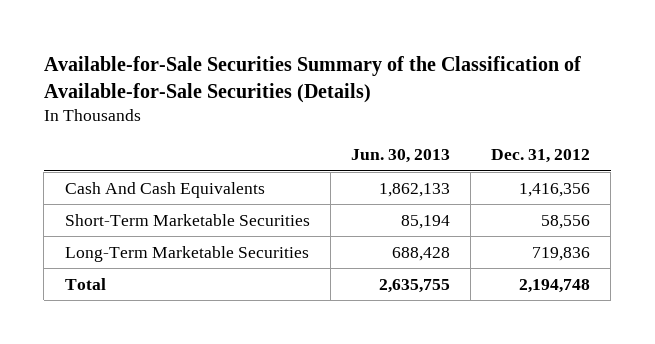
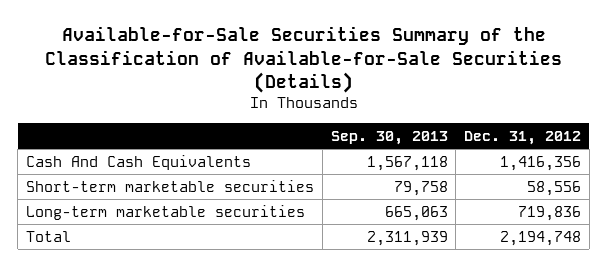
[350,149,450,164] Jun. 30, 2013 -> none
none -> [330,131,448,146] Sep. 30, 2013
[64,213,310,226] Short-Term Marketable Securities -> [26,179,315,192] Short-term marketable securities
[64,245,309,262] Long-Term Marketable Securities -> [26,204,306,220] Long-term marketable securities

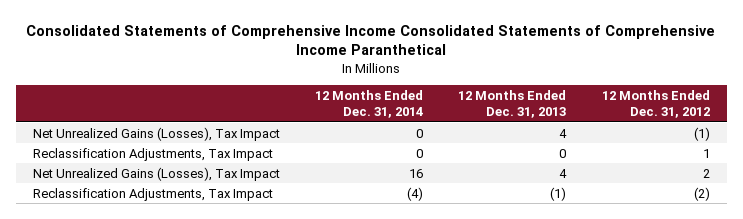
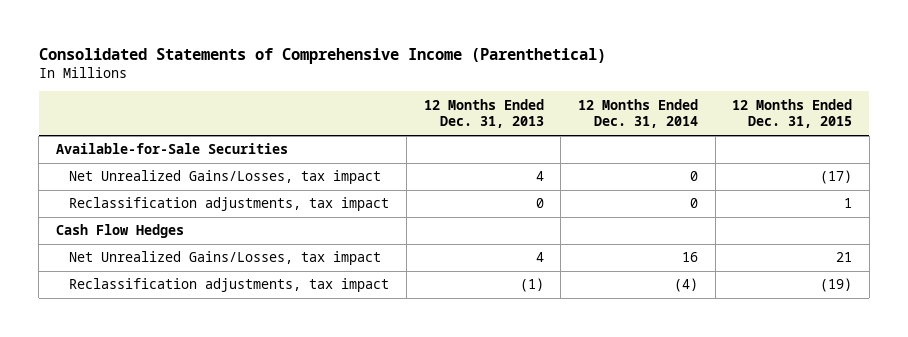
[26,24,716,56] Consolidated Statements of Comprehensive Income Consolidated Statements of Comprehensive Income Paranthetical -> [38,47,606,64] Consolidated Statements of Comprehensive Income (Parenthetical)
[601,90,710,119] 12 Months Ended Dec. 31, 2012 -> none
none -> [732,98,853,129] 12 Months Ended Dec. 31, 2015
none -> [55,143,288,155] Available-for-Sale Securities
[33,126,281,141] Net Unrealized Gains (Losses), Tax Impact -> [69,170,382,185] Net Unrealized Gains/Losses, tax impact
[33,147,274,161] Reclassification Adjustments, Tax Impact -> [69,197,390,212] Reclassification adjustments, tax impact
none -> [55,224,184,239] Cash Flow Hedges
[33,166,281,181] Net Unrealized Gains (Losses), Tax Impact -> [69,251,382,266] Net Unrealized Gains/Losses, tax impact
[33,187,274,201] Reclassification Adjustments, Tax Impact -> [69,278,390,293] Reclassification adjustments, tax impact

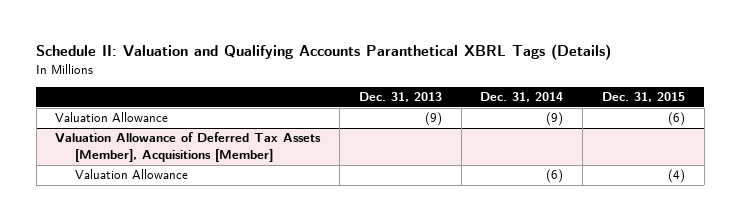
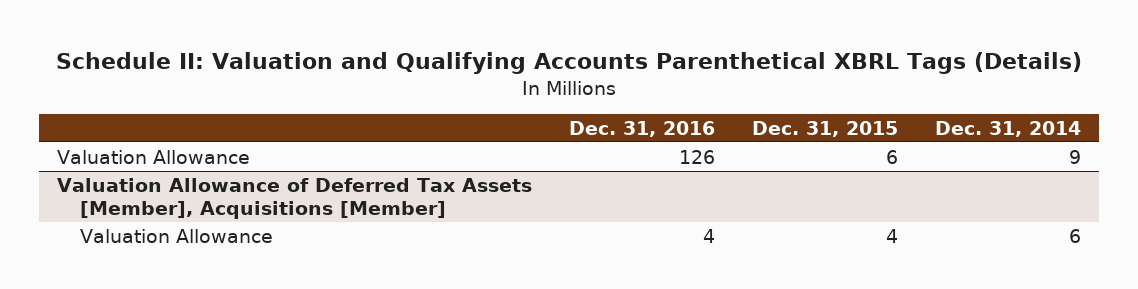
[36,44,612,61] Schedule II: Valuation and Qualifying Accounts Paranthetical XBRL Tags (Details) -> [55,51,1082,74] Schedule II: Valuation and Qualifying Accounts Parenthetical XBRL Tags (Details)
[358,92,442,103] Dec. 31, 2013 -> none
none -> [569,120,716,137] Dec. 31, 2016
[546,112,564,127] (9) -> [1068,150,1081,165] 9
[667,112,685,127] (6) -> [885,150,898,165] 6
[546,169,564,184] (6) -> [1068,229,1081,244] 6
[667,169,685,184] (4) -> [885,229,898,244] 4

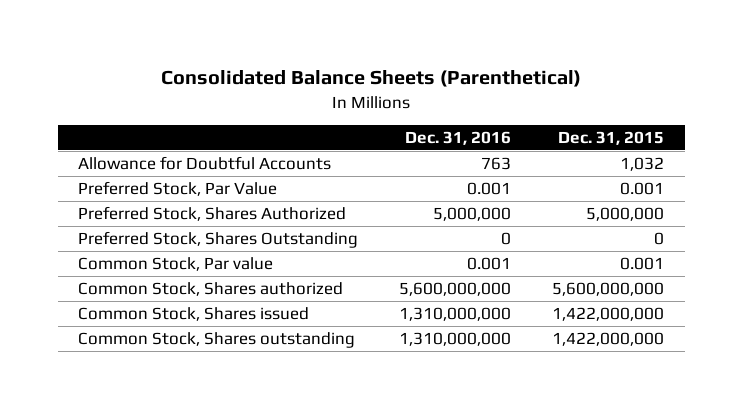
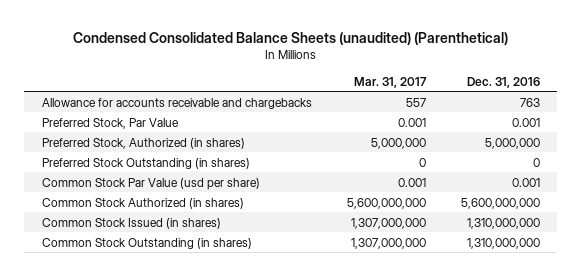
[161,70,582,88] Consolidated Balance Sheets (Parenthetical) -> [72,31,508,45] Condensed Consolidated Balance Sheets (unaudited) (Parenthetical)
[558,130,665,145] Dec. 31, 2015 -> none
none -> [353,76,427,88] Mar. 31, 2017
[78,156,332,171] Allowance for Doubtful Accounts -> [41,97,312,109] Allowance for accounts receivable and chargebacks
[78,206,347,222] Preferred Stock, Shares Authorized -> [41,137,245,149] Preferred Stock, Authorized (in shares)
[78,231,359,249] Preferred Stock, Shares Outstanding -> [41,157,250,169] Preferred Stock Outstanding (in shares)
[78,257,274,272] Common Stock, Par value -> [41,177,260,190] Common Stock Par Value (usd per share)
[78,282,344,297] Common Stock, Shares authorized -> [41,197,244,209] Common Stock Authorized (in shares)
[78,307,310,322] Common Stock, Shares issued -> [41,217,221,229] Common Stock Issued (in shares)
[78,332,356,349] Common Stock, Shares outstanding -> [41,237,252,249] Common Stock Outstanding (in shares)

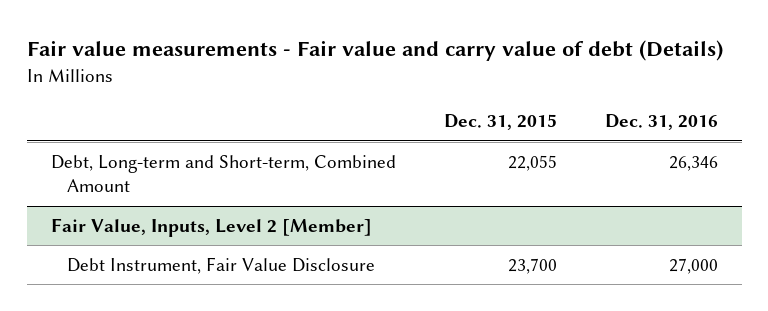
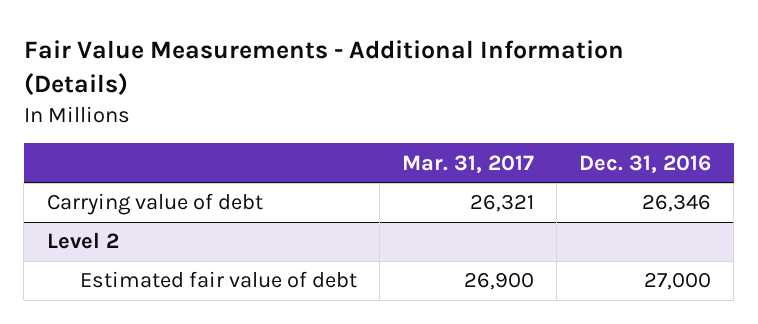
[26,40,723,62] Fair value measurements - Fair value and carry value of debt (Details) -> [23,39,624,95] Fair Value Measurements - Additional Information (Details)
[443,114,557,131] Dec. 31, 2015 -> none
none -> [402,154,535,173] Mar. 31, 2017
[50,154,396,193] Debt, Long-term and Short-term, Combined Amount -> [46,193,263,216] Carrying value of debt
[50,217,372,237] Fair Value, Inputs, Level 2 [Member] -> [46,232,119,250] Level 2
[66,256,375,274] Debt Instrument, Fair Value Disclosure -> [79,271,357,289] Estimated fair value of debt

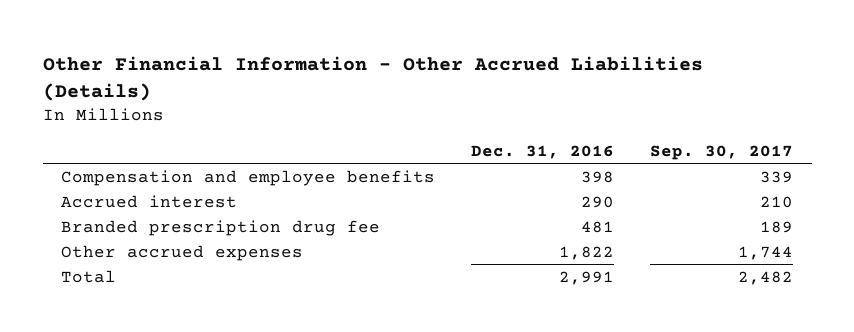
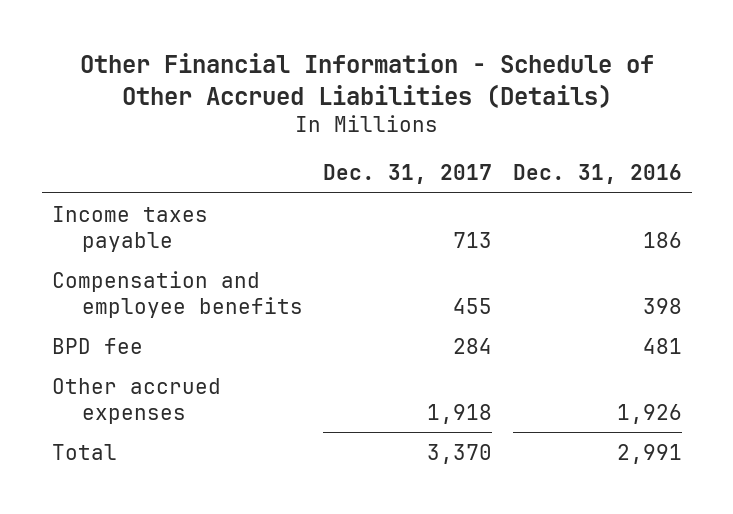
[42,55,703,101] Other Financial Information - Other Accrued Liabilities (Details) -> [79,53,654,108] Other Financial Information - Schedule of Other Accrued Liabilities (Details)
[650,144,794,160] Sep. 30, 2017 -> none
none -> [323,164,493,185] Dec. 31, 2017
none -> [51,205,208,252] Income taxes payable
[60,194,237,208] Accrued interest -> none
[60,219,380,236] Branded prescription drug fee -> [51,337,143,354] BPD fee
[559,245,615,260] 1,822 -> [616,403,682,424] 1,926

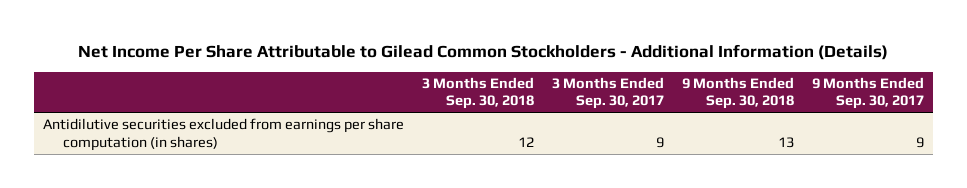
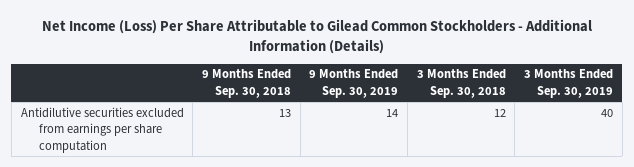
[78,43,889,60] Net Income Per Share Attributable to Gilead Common Stockholders - Additional Information (Details) -> [41,19,592,54] Net Income (Loss) Per Share Attributable to Gilead Common Stockholders - Additional Information (Details)
[551,77,664,110] 3 Months Ended Sep. 30, 2017 -> none
[811,77,924,110] 9 Months Ended Sep. 30, 2017 -> none
none -> [309,69,399,98] 9 Months Ended Sep. 30, 2019
none -> [524,69,614,98] 3 Months Ended Sep. 30, 2019
[43,118,405,151] Antidilutive securities excluded from earnings per share computation (in shares) -> [20,106,184,153] Antidilutive securities excluded from earnings per share computation

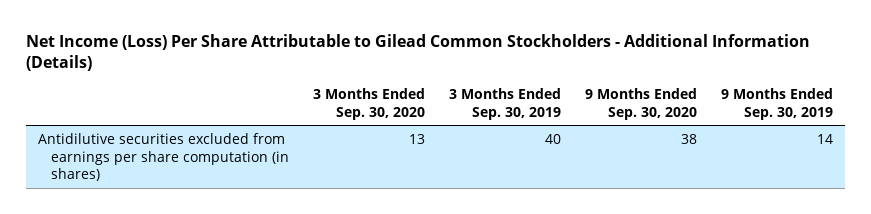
[201,69,291,98] 9 Months Ended Sep. 30, 2018 -> none
[416,69,506,98] 3 Months Ended Sep. 30, 2018 -> none
none -> [313,88,426,120] 3 Months Ended Sep. 30, 2020
none -> [585,88,698,120] 9 Months Ended Sep. 30, 2020
[20,106,184,153] Antidilutive securities excluded from earnings per share computation -> [37,133,290,182] Antidilutive securities excluded from earnings per share computation (in shares)

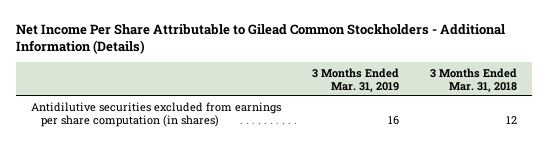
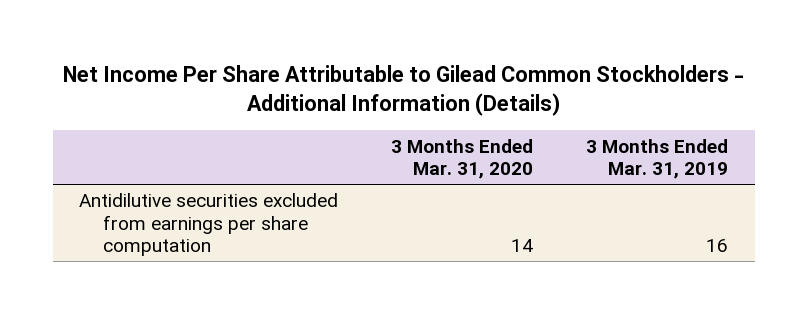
[429,67,517,92] 3 Months Ended Mar. 31, 2018 -> none
none -> [391,138,534,180] 3 Months Ended Mar. 31, 2020
[31,102,282,128] Antidilutive securities excluded from earnings per share computation (in shares) -> [79,193,339,257] Antidilutive securities excluded from earnings per share computation

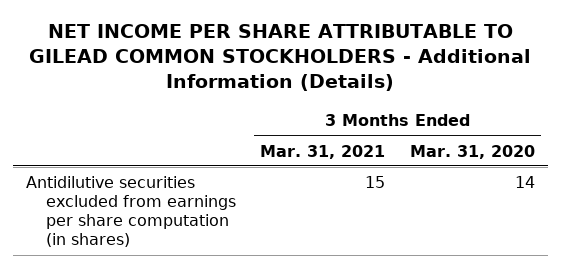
[62,65,744,117] Net Income Per Share Attributable to Gilead Common Stockholders - Additional Information (Details) -> [29,24,532,92] NET INCOME PER SHARE ATTRIBUTABLE TO GILEAD COMMON STOCKHOLDERS - Additional Information (Details)
[586,138,729,180] 3 Months Ended Mar. 31, 2019 -> none
none -> [260,144,386,159] Mar. 31, 2021
[79,193,339,257] Antidilutive securities excluded from earnings per share computation -> [25,176,236,248] Antidilutive securities excluded from earnings per share computation (in shares)

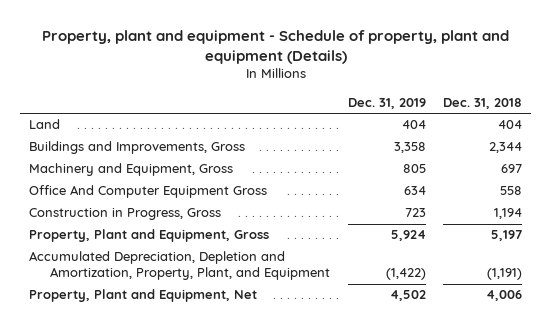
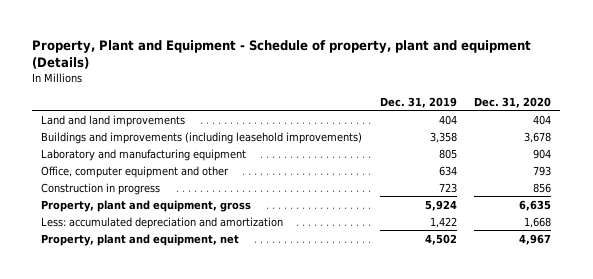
[41,29,509,64] Property, plant and equipment - Schedule of property, plant and equipment (Details) -> [32,39,532,69] Property, Plant and Equipment - Schedule of property, plant and equipment (Details)
[443,97,523,109] Dec. 31, 2018 -> none
none -> [474,96,552,108] Dec. 31, 2020
[29,119,61,130] Land -> [41,114,186,127] Land and land improvements
[29,141,246,155] Buildings and Improvements, Gross -> [41,131,363,144] Buildings and improvements (including leasehold improvements)
[29,163,234,177] Machinery and Equipment, Gross -> [41,148,247,161] Laboratory and manufacturing equipment
[29,185,268,199] Office And Computer Equipment Gross -> [41,165,230,178] Office, computer equipment and other
[29,208,222,221] Construction in Progress, Gross -> [41,182,161,195] Construction in progress
[29,229,270,243] Property, Plant and Equipment, Gross -> [41,199,252,212] Property, plant and equipment, gross
[29,251,330,281] Accumulated Depreciation, Depletion and Amortization, Property, Plant, and Equipment -> [41,216,284,229] Less: accumulated depreciation and amortization
[385,268,426,281] (1,422) -> [429,216,457,228] 1,422
[29,289,258,303] Property, Plant and Equipment, Net -> [41,233,240,246] Property, plant and equipment, net

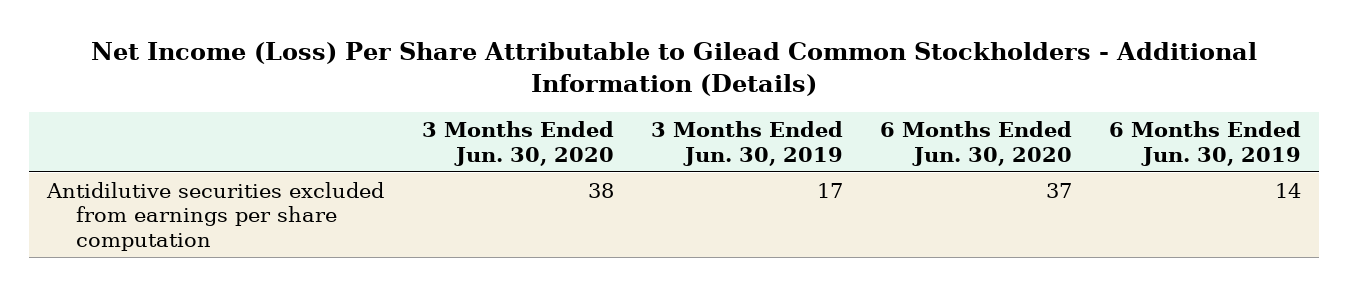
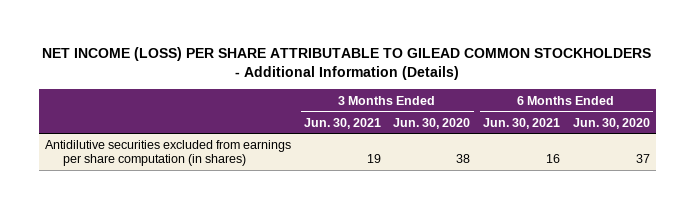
[91,42,1258,96] Net Income (Loss) Per Share Attributable to Gilead Common Stockholders - Additional Information (Details) -> [42,47,652,81] NET INCOME (LOSS) PER SHARE ATTRIBUTABLE TO GILEAD COMMON STOCKHOLDERS - Additional Information (Details)
[650,121,843,166] 3 Months Ended Jun. 30, 2019 -> none
[1108,121,1301,166] 6 Months Ended Jun. 30, 2019 -> none
none -> [303,117,381,129] Jun. 30, 2021
none -> [483,117,561,129] Jun. 30, 2021
[46,182,385,251] Antidilutive securities excluded from earnings per share computation -> [45,140,292,167] Antidilutive securities excluded from earnings per share computation (in shares)

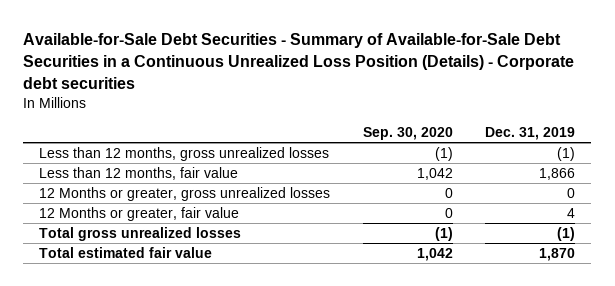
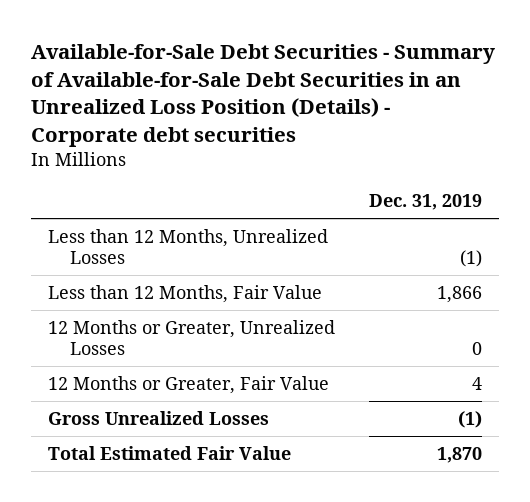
[23,33,575,89] Available-for-Sale Debt Securities - Summary of Available-for-Sale Debt Securities in a Continuous Unrealized Loss Position (Details) - Corporate debt securities -> [31,44,496,147] Available-for-Sale Debt Securities - Summary of Available-for-Sale Debt Securities in an Unrealized Loss Position (Details) - Corporate debt securities
[362,127,453,141] Sep. 30, 2020 -> none
[39,146,330,161] Less than 12 months, gross unrealized losses -> [48,228,329,265] Less than 12 Months, Unrealized Losses
[39,166,239,180] Less than 12 months, fair value -> [48,284,323,303] Less than 12 Months, Fair Value
[39,186,331,201] 12 Months or greater, gross unrealized losses -> [48,319,336,356] 12 Months or Greater, Unrealized Losses
[39,206,240,221] 12 Months or greater, fair value -> [48,375,330,394] 12 Months or Greater, Fair Value
[39,226,242,241] Total gross unrealized losses -> [48,410,270,425] Gross Unrealized Losses
[39,246,213,258] Total estimated fair value -> [48,445,292,460] Total Estimated Fair Value

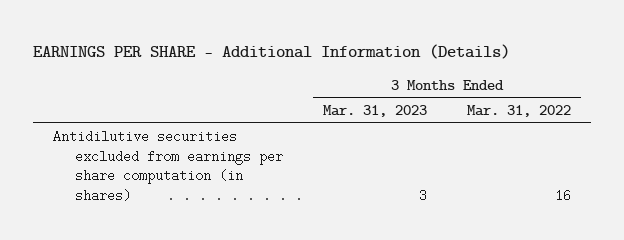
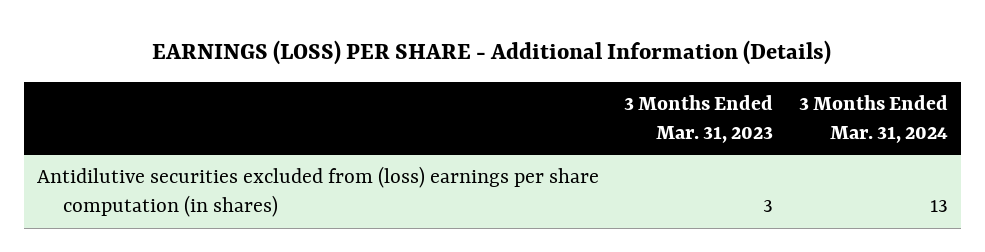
[32,44,510,60] EARNINGS PER SHARE - Additional Information (Details) -> [152,40,832,66] EARNINGS (LOSS) PER SHARE - Additional Information (Details)
[467,105,572,118] Mar. 31, 2022 -> none
none -> [799,94,949,144] 3 Months Ended Mar. 31, 2024
[52,130,283,202] Antidilutive securities excluded from earnings per share computation (in shares) -> [36,166,599,218] Antidilutive securities excluded from (loss) earnings per share computation (in shares)

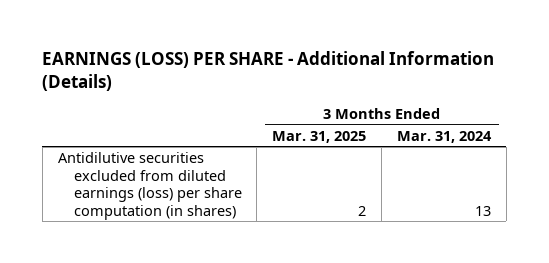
[624,94,774,144] 3 Months Ended Mar. 31, 2023 -> none
none -> [272,130,367,143] Mar. 31, 2025
[36,166,599,218] Antidilutive securities excluded from (loss) earnings per share computation (in shares) -> [57,152,242,220] Antidilutive securities excluded from diluted earnings (loss) per share computation (in shares)

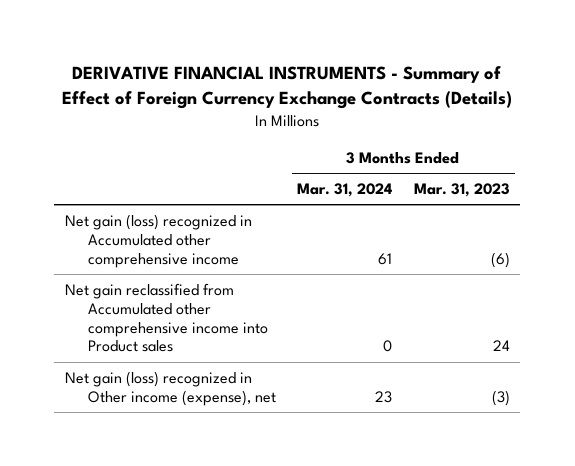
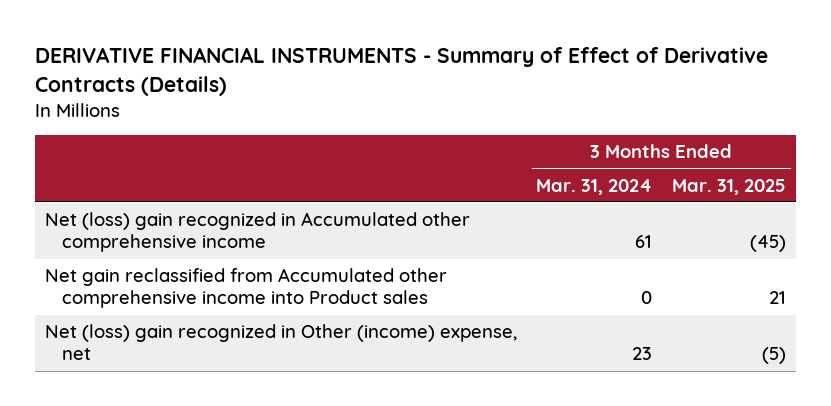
[62,66,513,110] DERIVATIVE FINANCIAL INSTRUMENTS - Summary of Effect of Foreign Currency Exchange Contracts (Details) -> [35,47,769,96] DERIVATIVE FINANCIAL INSTRUMENTS - Summary of Effect of Derivative Contracts (Details)
[413,183,510,198] Mar. 31, 2023 -> none
none -> [672,178,787,195] Mar. 31, 2025
[64,213,252,268] Net gain (loss) recognized in Accumulated other comprehensive income -> [44,212,470,253] Net (loss) gain recognized in Accumulated other comprehensive income
[64,370,276,406] Net gain (loss) recognized in Other income (expense), net -> [44,324,517,361] Net (loss) gain recognized in Other (income) expense, net

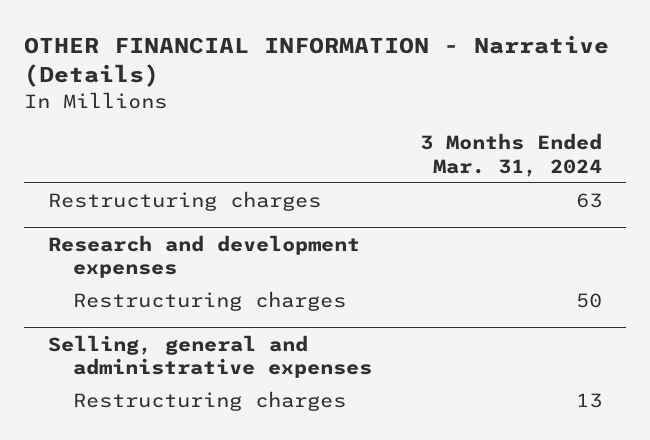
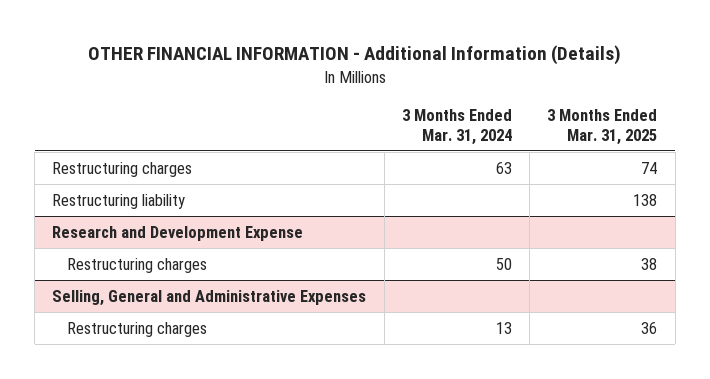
[23,34,609,88] OTHER FINANCIAL INFORMATION - Narrative (Details) -> [87,45,621,66] OTHER FINANCIAL INFORMATION - Additional Information (Details)
none -> [547,109,658,145] 3 Months Ended Mar. 31, 2025
none -> [52,193,186,209] Restructuring liability
[47,234,360,279] Research and development expenses -> [52,225,304,241] Research and Development Expense
[47,334,373,379] Selling, general and administrative expenses -> [52,289,367,306] Selling, General and Administrative Expenses

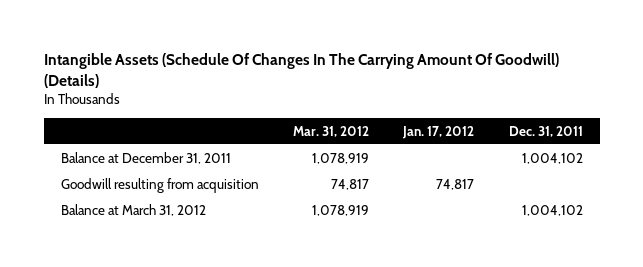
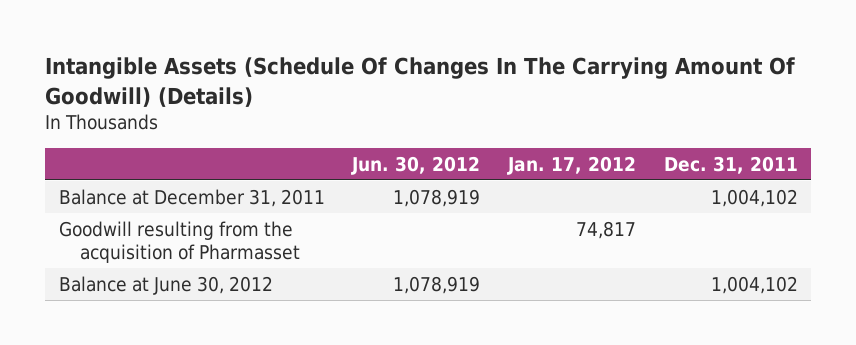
[293,125,370,137] Mar. 31, 2012 -> none
none -> [351,156,481,176] Jun. 30, 2012
[60,177,259,193] Goodwill resulting from acquisition -> [58,220,300,263] Goodwill resulting from the acquisition of Pharmasset
[60,203,206,216] Balance at March 31, 2012 -> [58,275,273,295] Balance at June 30, 2012

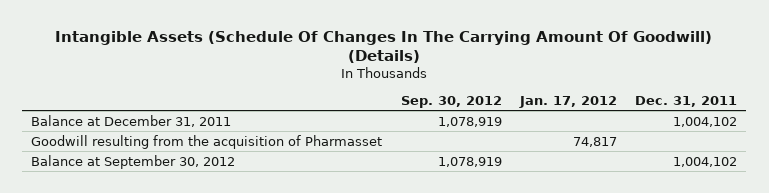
[351,156,481,176] Jun. 30, 2012 -> none
none -> [400,95,502,108] Sep. 30, 2012
[58,275,273,295] Balance at June 30, 2012 -> [31,154,236,169] Balance at September 30, 2012

